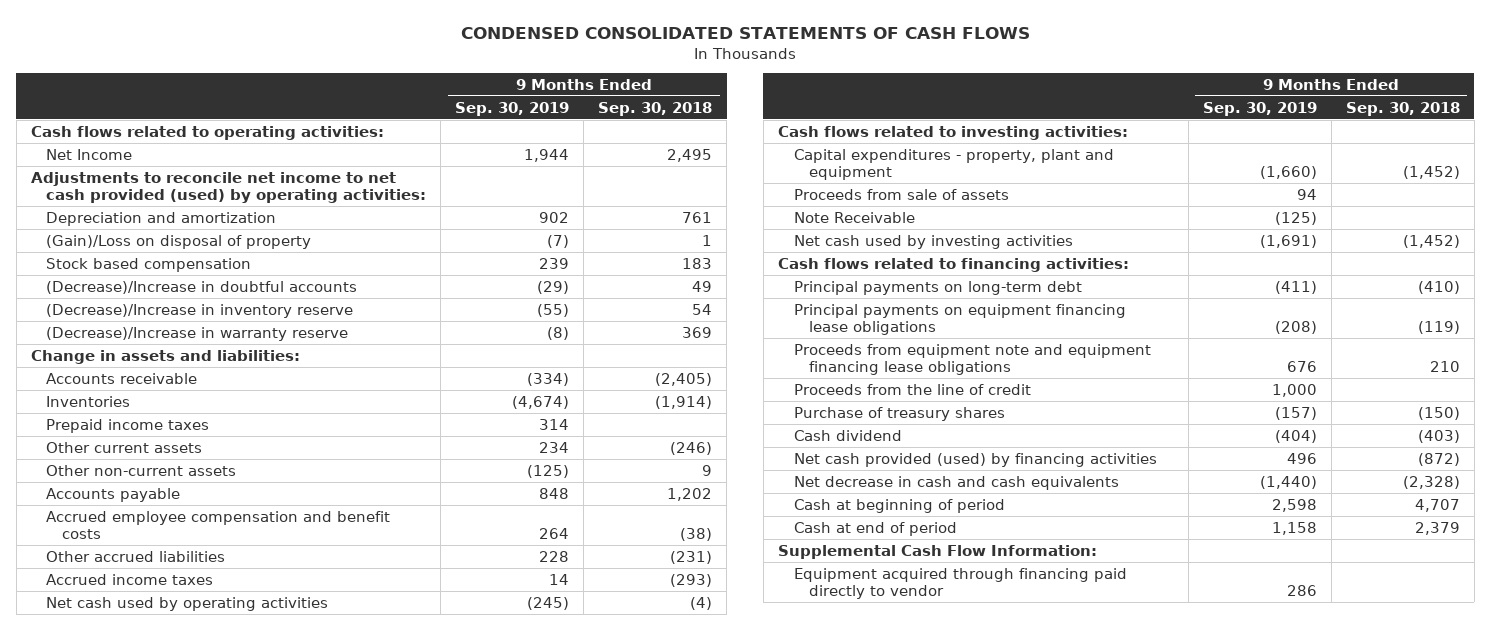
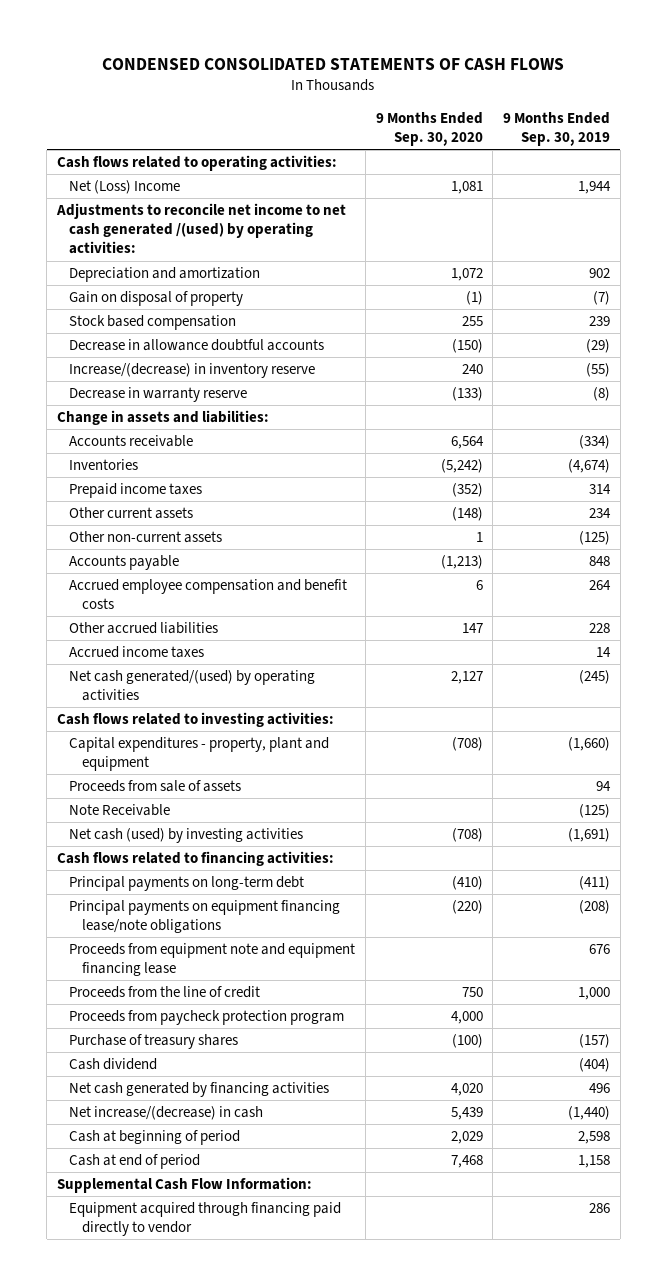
[598,101,713,116] Sep. 30, 2018 -> none
none -> [375,111,483,146] 9 Months Ended Sep. 30, 2020
[46,148,133,160] Net Income -> [69,180,181,195] Net (Loss) Income
[30,171,427,203] Adjustments to reconcile net income to net cash provided (used) by operating activities: -> [55,203,346,255] Adjustments to reconcile net income to net cash generated /(used) by operating activities:
[46,234,312,249] (Gain)/Loss on disposal of property -> [69,291,244,307] Gain on disposal of property
[46,280,358,294] (Decrease)/Increase in doubtful accounts -> [69,339,325,352] Decrease in allowance doubtful accounts
[46,303,354,318] (Decrease)/Increase in inventory reserve -> [69,363,316,379] Increase/(decrease) in inventory reserve
[46,326,349,341] (Decrease)/Increase in warranty reserve -> [69,387,248,403] Decrease in warranty reserve
[46,596,329,611] Net cash used by operating activities -> [69,670,316,702] Net cash generated/(used) by operating activities
[793,234,1073,249] Net cash used by investing activities -> [69,828,304,844] Net cash (used) by investing activities
[793,303,1126,335] Principal payments on equipment financing lease obligations -> [69,900,341,934] Principal payments on equipment financing lease/note obligations
[793,343,1151,375] Proceeds from equipment note and equipment financing lease obligations -> [69,943,356,977] Proceeds from equipment note and equipment financing lease
none -> [69,1010,345,1026] Proceeds from paycheck protection program
[793,452,1157,467] Net cash provided (used) by financing activities -> [69,1082,330,1098] Net cash generated by financing activities
[793,475,1119,490] Net decrease in cash and cash equivalents -> [69,1106,264,1121] Net increase/(decrease) in cash

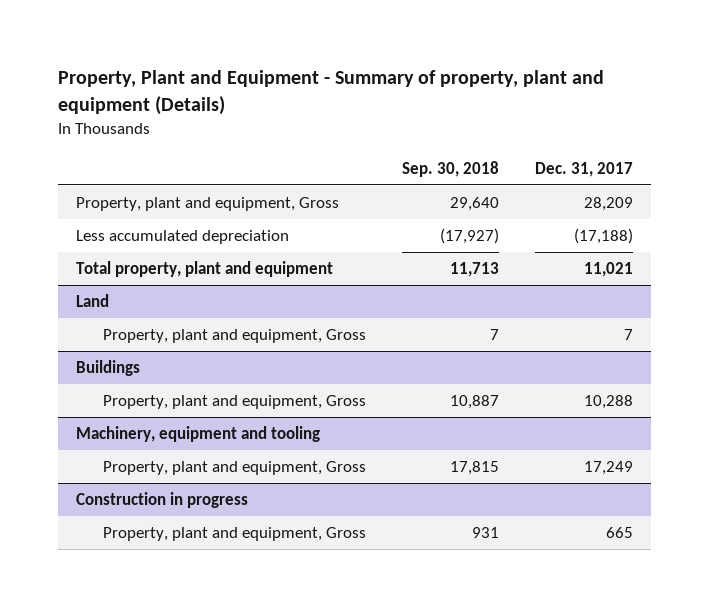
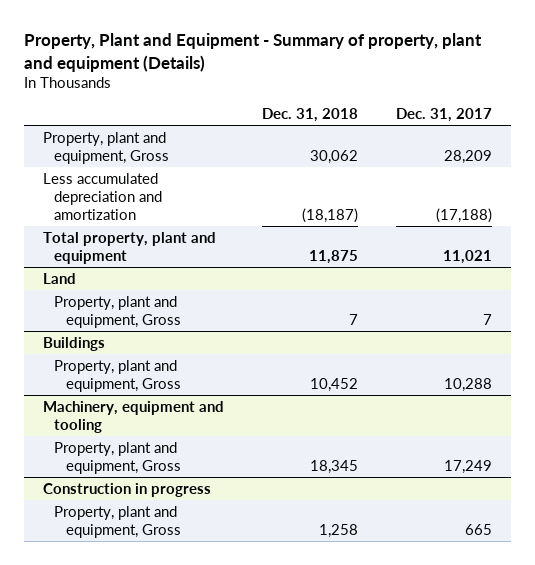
[402,160,500,177] Sep. 30, 2018 -> none
none -> [261,107,358,122] Dec. 31, 2018
[75,230,289,245] Less accumulated depreciation -> [42,172,163,220] Less accumulated depreciation and amortization

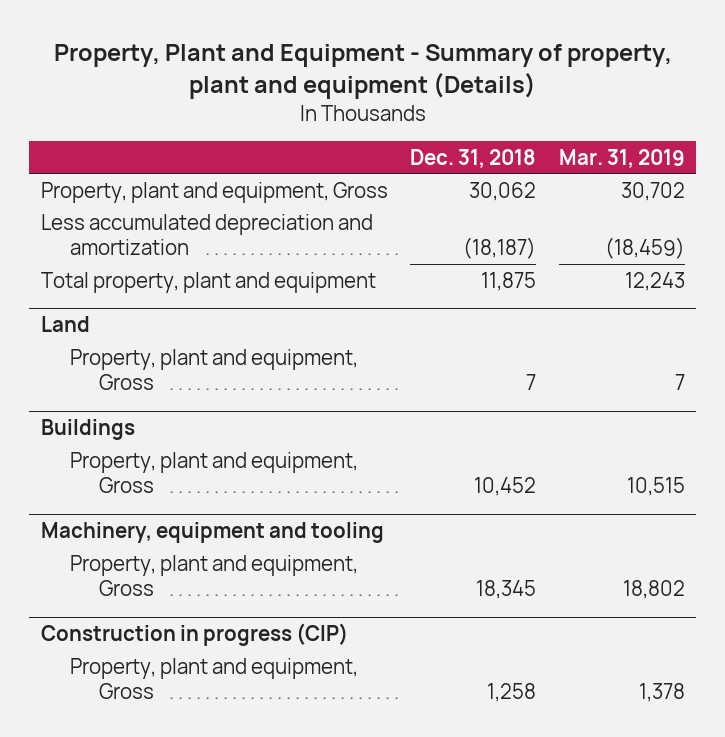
[395,107,492,122] Dec. 31, 2017 -> none
none -> [558,148,685,168] Mar. 31, 2019
[42,482,211,497] Construction in progress -> [40,623,348,647] Construction in progress (CIP)

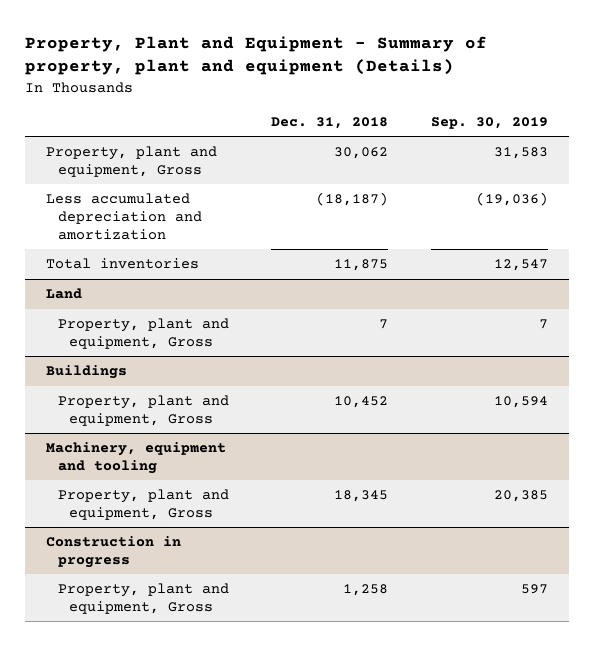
[558,148,685,168] Mar. 31, 2019 -> none
none -> [431,116,549,129] Sep. 30, 2019
[40,271,376,293] Total property, plant and equipment -> [45,258,199,270] Total inventories
[40,623,348,647] Construction in progress (CIP) -> [45,536,181,568] Construction in progress

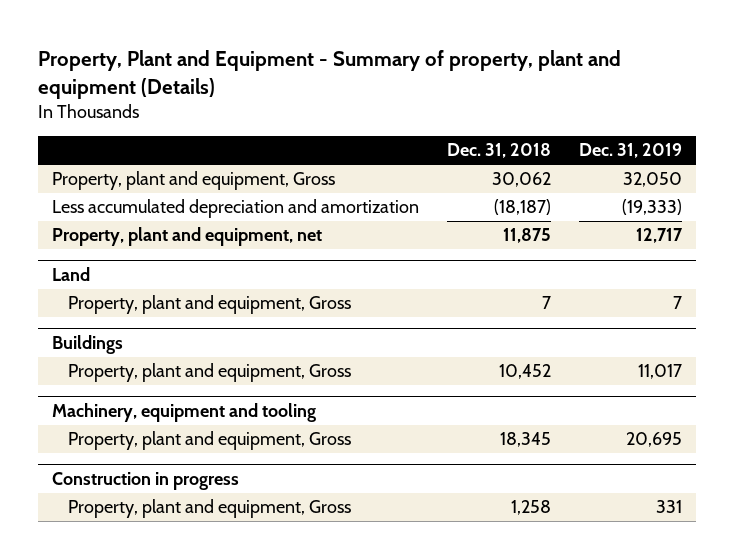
[431,116,549,129] Sep. 30, 2019 -> none
none -> [579,143,683,159] Dec. 31, 2019
[45,258,199,270] Total inventories -> [52,227,323,247] Property, plant and equipment, net

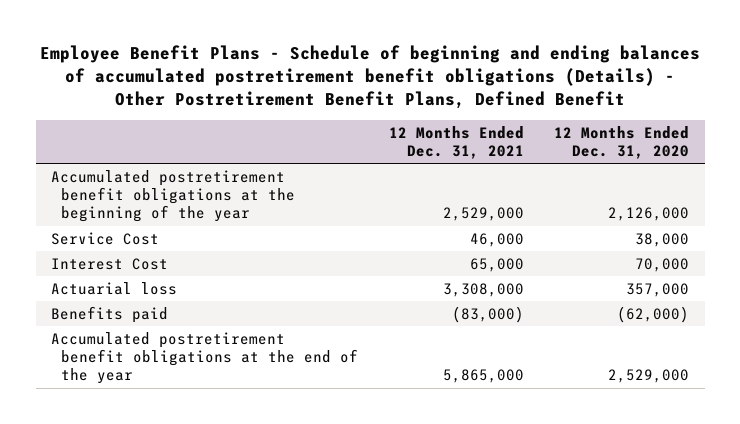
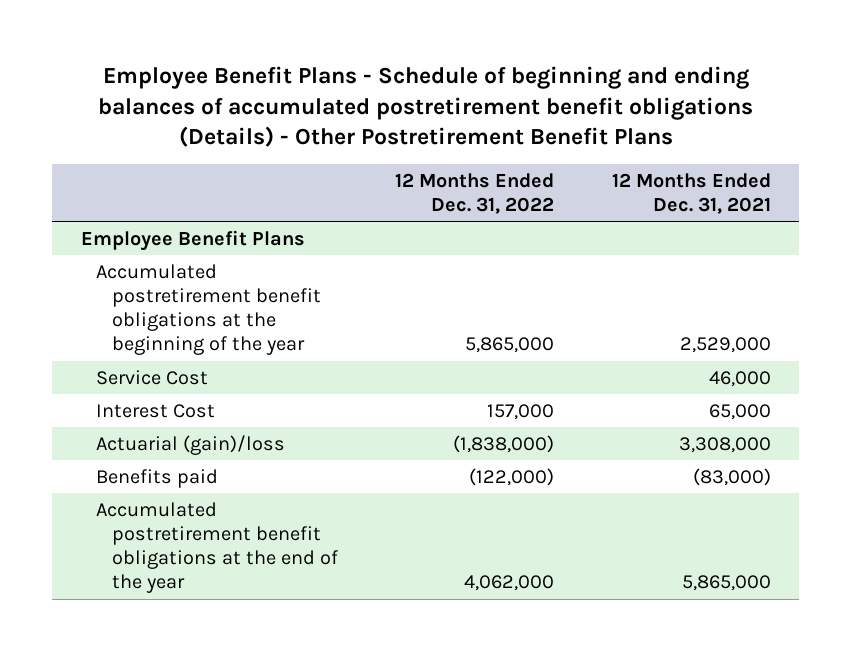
[40,44,701,110] Employee Benefit Plans - Schedule of beginning and ending balances of accumulated postretirement benefit obligations (Details) - Other Postretirement Benefit Plans, Defined Benefit -> [97,65,753,148] Employee Benefit Plans - Schedule of beginning and ending balances of accumulated postretirement benefit obligations (Details) - Other Postretirement Benefit Plans
[554,125,690,159] 12 Months Ended Dec. 31, 2020 -> none
none -> [395,172,555,214] 12 Months Ended Dec. 31, 2022
none -> [80,229,305,251] Employee Benefit Plans
[50,281,177,295] Actuarial loss -> [96,434,286,455] Actuarial (gain)/loss

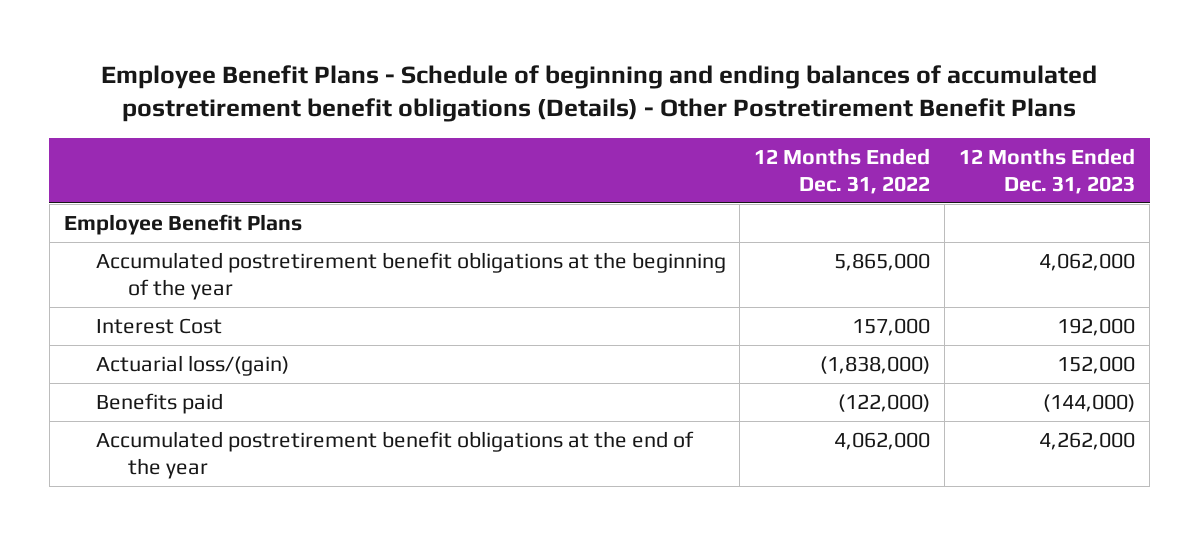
[611,172,771,214] 12 Months Ended Dec. 31, 2021 -> none
none -> [959,148,1136,194] 12 Months Ended Dec. 31, 2023
[96,369,209,385] Service Cost -> none
[96,434,286,455] Actuarial (gain)/loss -> [95,355,289,377] Actuarial loss/(gain)

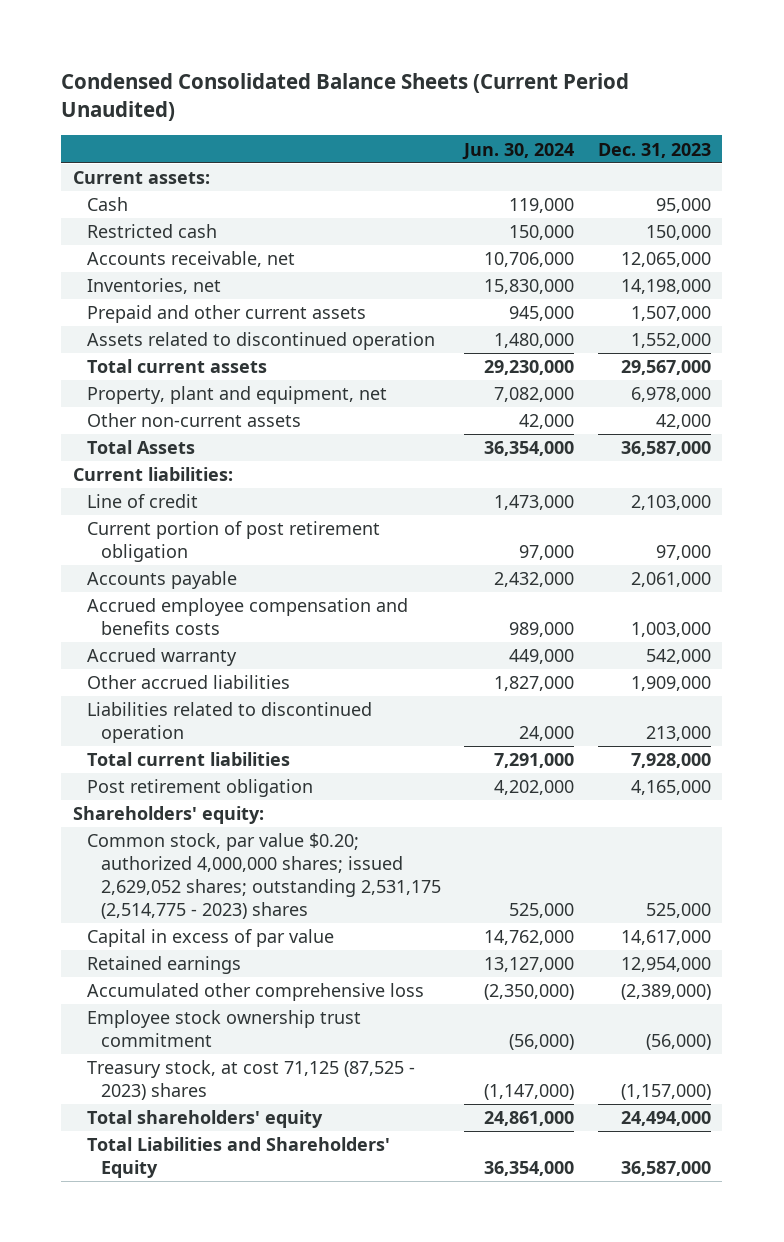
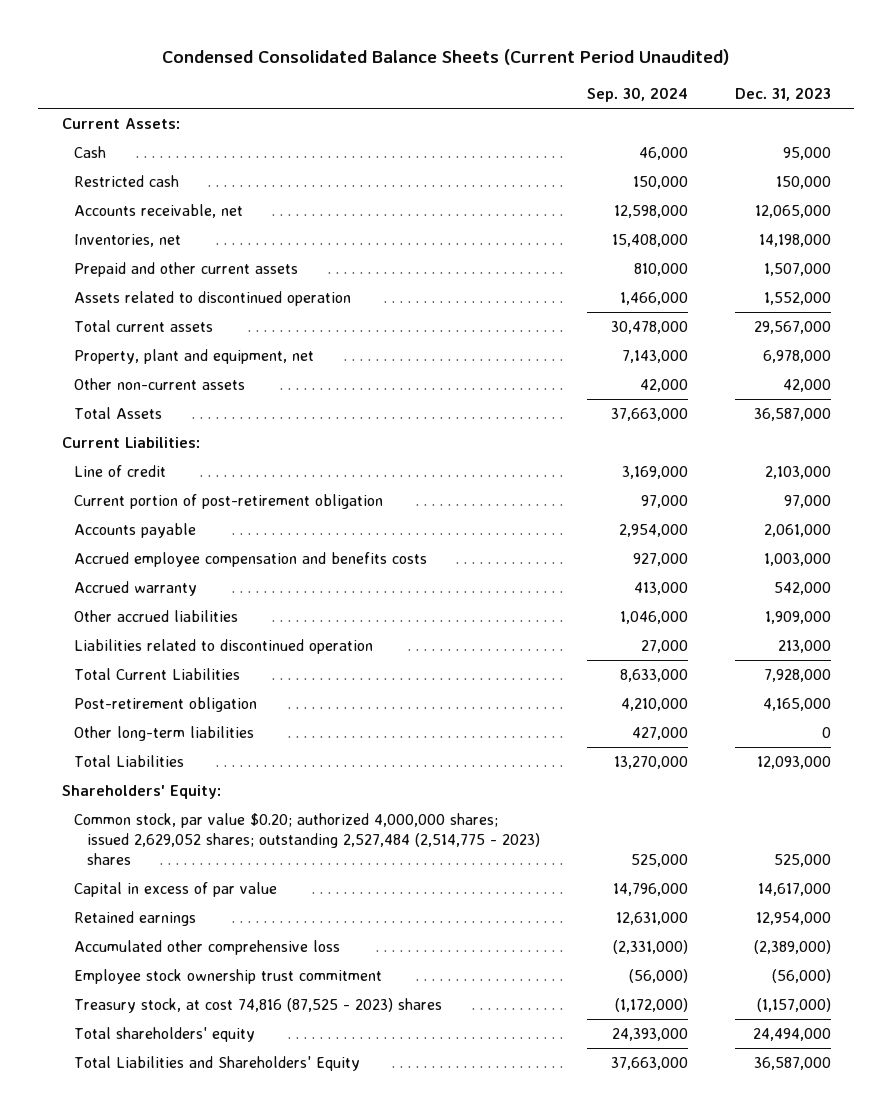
[462,142,575,160] Jun. 30, 2024 -> none
none -> [586,87,688,103] Sep. 30, 2024
[72,171,210,185] Current assets: -> [61,117,180,129] Current Assets:
[72,467,233,482] Current liabilities: -> [61,436,200,448] Current Liabilities:
[87,521,381,563] Current portion of post retirement obligation -> [74,493,384,509] Current portion of post-retirement obligation
[87,752,291,767] Total current liabilities -> [74,667,241,680] Total Current Liabilities
[87,779,314,798] Post retirement obligation -> [74,696,258,712] Post-retirement obligation
none -> [74,725,255,741] Other long-term liabilities
none -> [74,754,185,767] Total Liabilities
[72,806,264,825] Shareholders' equity: -> [61,784,221,799] Shareholders' Equity:
[87,833,442,920] Common stock, par value $0.20; authorized 4,000,000 shares; issued 2,629,052 shares; outstanding 2,531,175 (2,514,775 - 2023) shares -> [74,812,540,866] Common stock, par value $0.20; authorized 4,000,000 shares; issued 2,629,052 shares; outstanding 2,527,484 (2,514,775 - 2023) shares
[87,1060,416,1101] Treasury stock, at cost 71,125 (87,525 - 2023) shares -> [74,997,443,1013] Treasury stock, at cost 74,816 (87,525 - 2023) shares

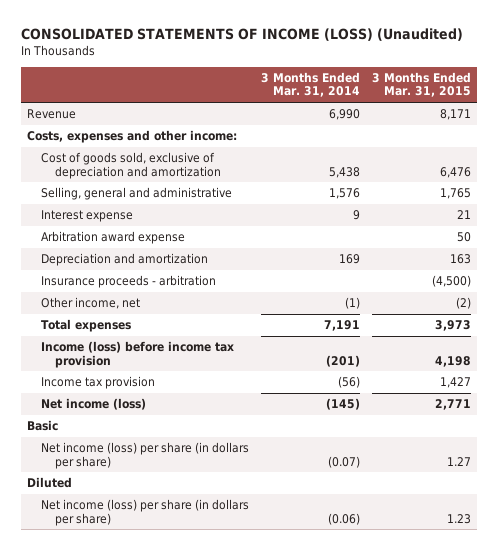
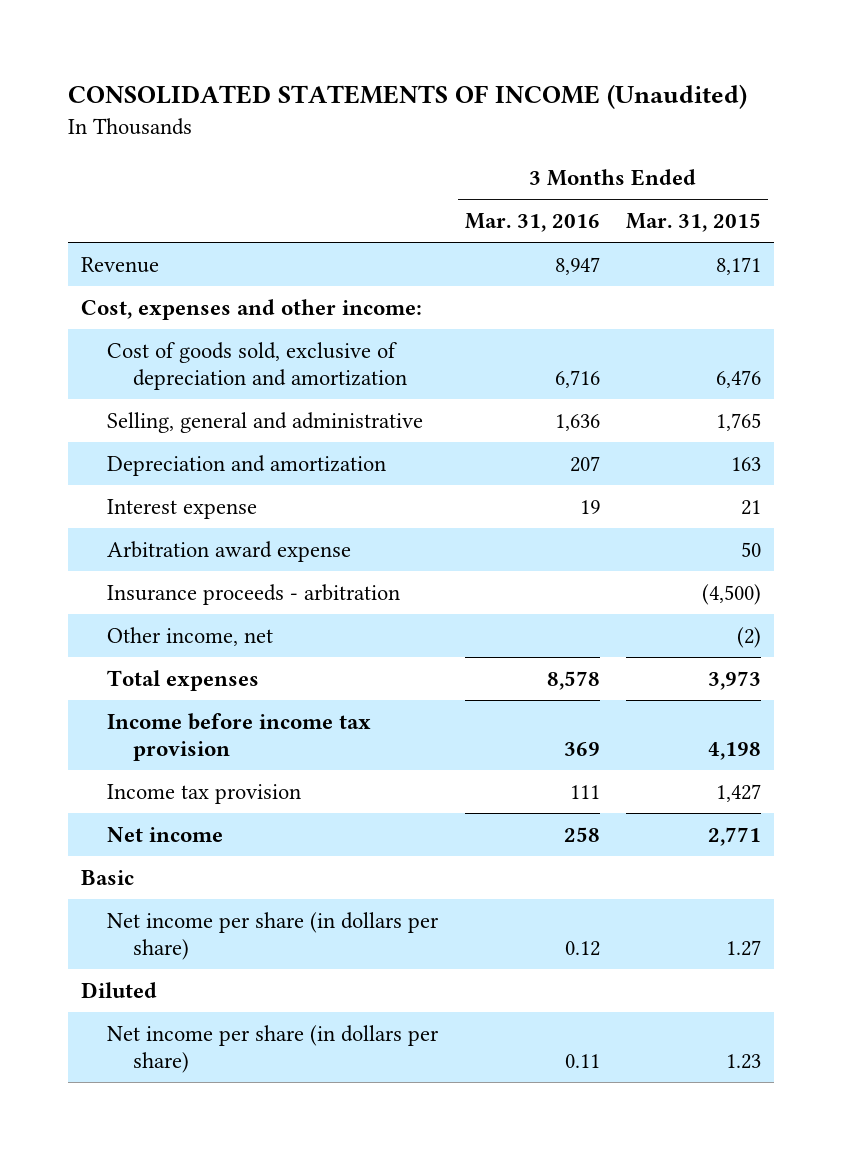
[21,28,464,42] CONSOLIDATED STATEMENTS OF INCOME (LOSS) (Unaudited) -> [68,84,748,110] CONSOLIDATED STATEMENTS OF INCOME (Unaudited)
[261,71,361,98] 3 Months Ended Mar. 31, 2014 -> none
none -> [464,213,600,233] Mar. 31, 2016
[27,130,238,144] Costs, expenses and other income: -> [81,298,423,320] Cost, expenses and other income:
[41,253,209,267] Depreciation and amortization -> [106,454,386,476] Depreciation and amortization
[41,341,235,368] Income (loss) before income tax provision -> [106,712,371,762] Income before income tax provision
[41,398,147,411] Net income (loss) -> [106,826,223,842] Net income
[41,442,250,469] Net income (loss) per share (in dollars per share) -> [106,911,439,961] Net income per share (in dollars per share)
[41,499,250,526] Net income (loss) per share (in dollars per share) -> [106,1024,439,1074] Net income per share (in dollars per share)

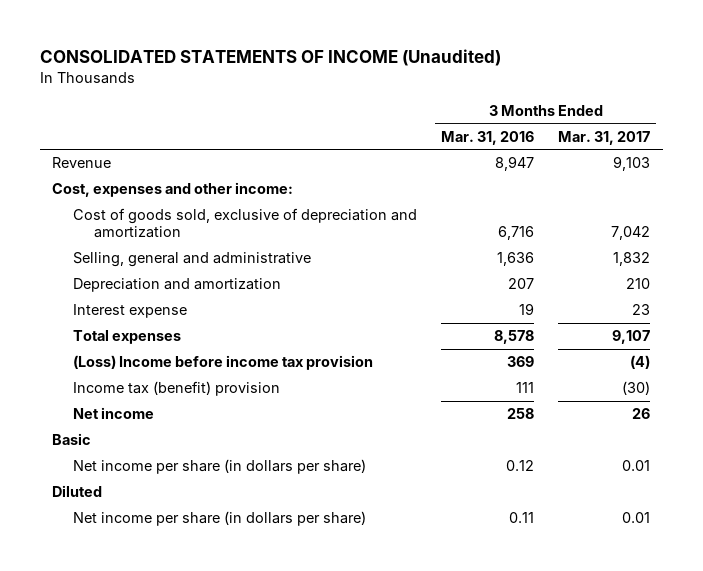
[626,213,762,233] Mar. 31, 2015 -> none
none -> [558,130,651,145] Mar. 31, 2017
[106,540,351,562] Arbitration award expense -> none
[106,583,400,605] Insurance proceeds - arbitration -> none
[106,626,273,646] Other income, net -> none
[106,712,371,762] Income before income tax provision -> [73,355,374,371] (Loss) Income before income tax provision
[106,783,301,804] Income tax provision -> [73,381,281,397] Income tax (benefit) provision

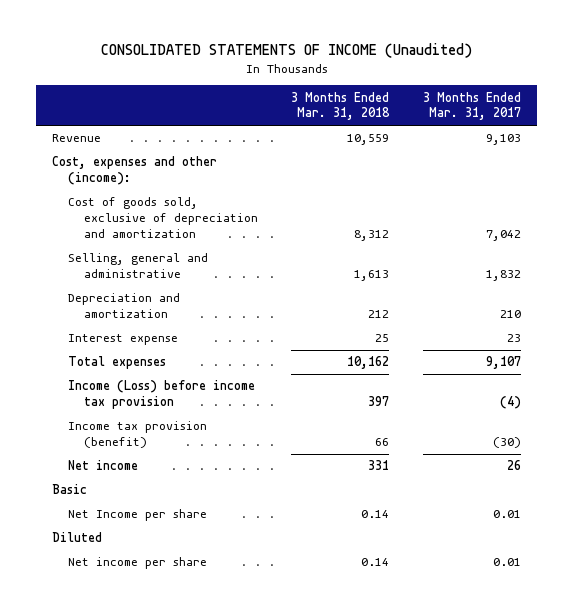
[441,130,535,145] Mar. 31, 2016 -> none
none -> [291,91,391,121] 3 Months Ended Mar. 31, 2018
[52,182,294,198] Cost, expenses and other income: -> [52,156,218,186] Cost, expenses and other (income):
[73,355,374,371] (Loss) Income before income tax provision -> [68,380,256,410] Income (Loss) before income tax provision
[73,381,281,397] Income tax (benefit) provision -> [68,421,208,449] Income tax provision (benefit)
[73,459,367,475] Net income per share (in dollars per share) -> [68,509,208,522] Net Income per share
[73,511,367,527] Net income per share (in dollars per share) -> [68,557,208,570] Net income per share

